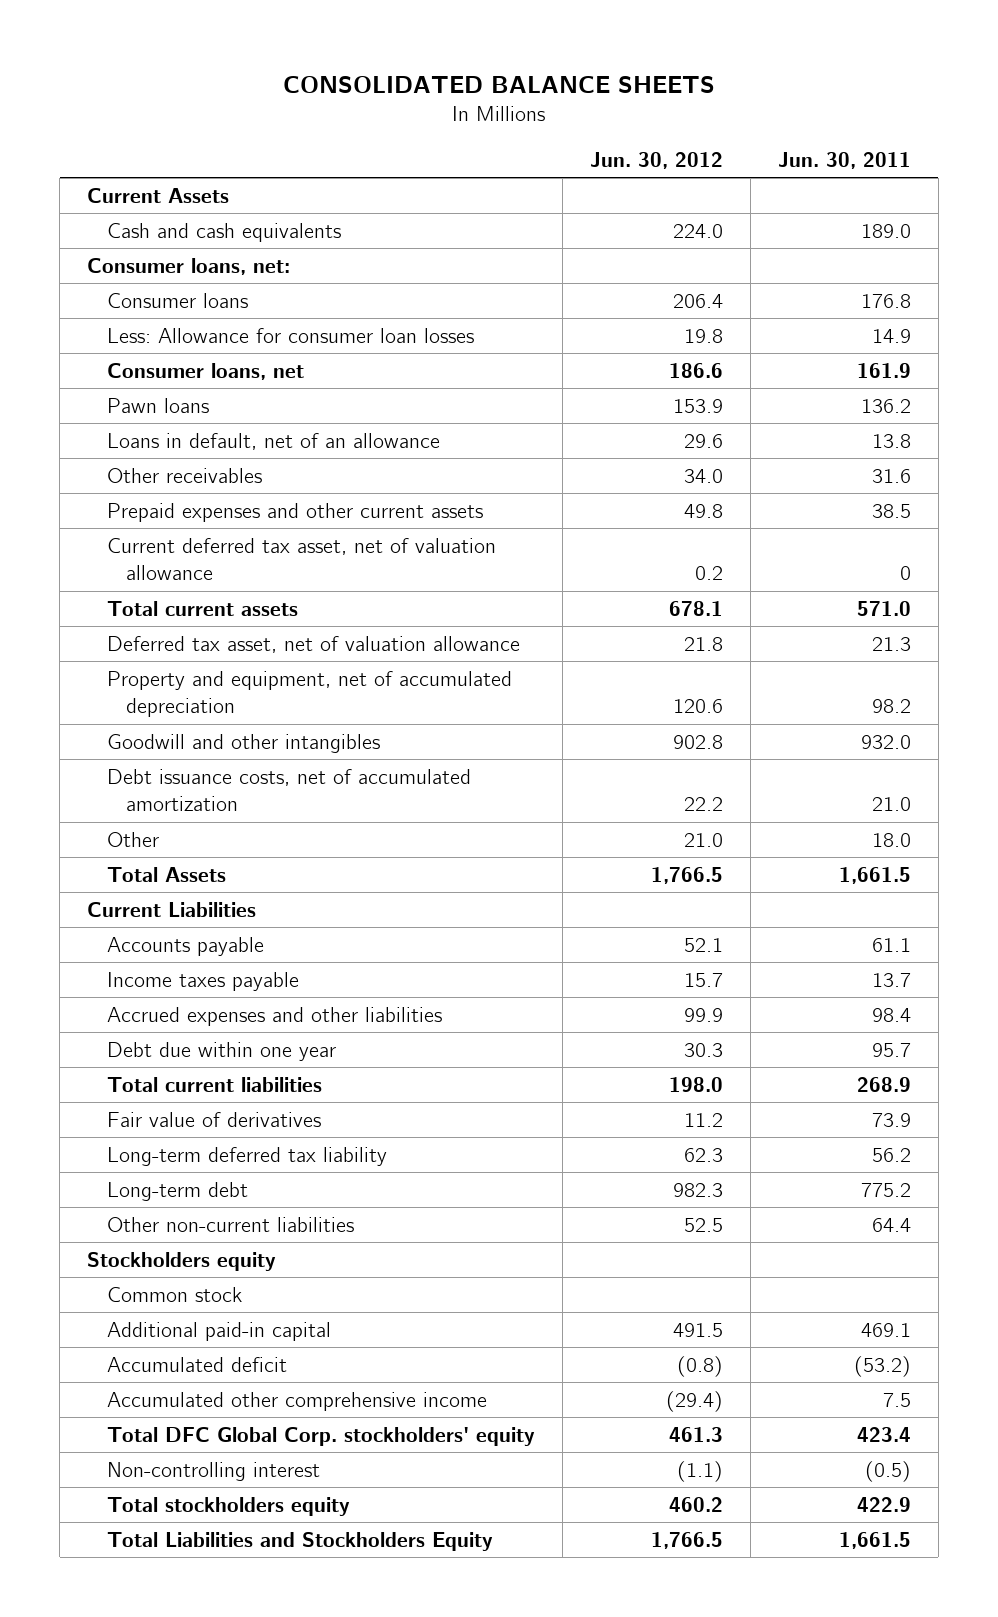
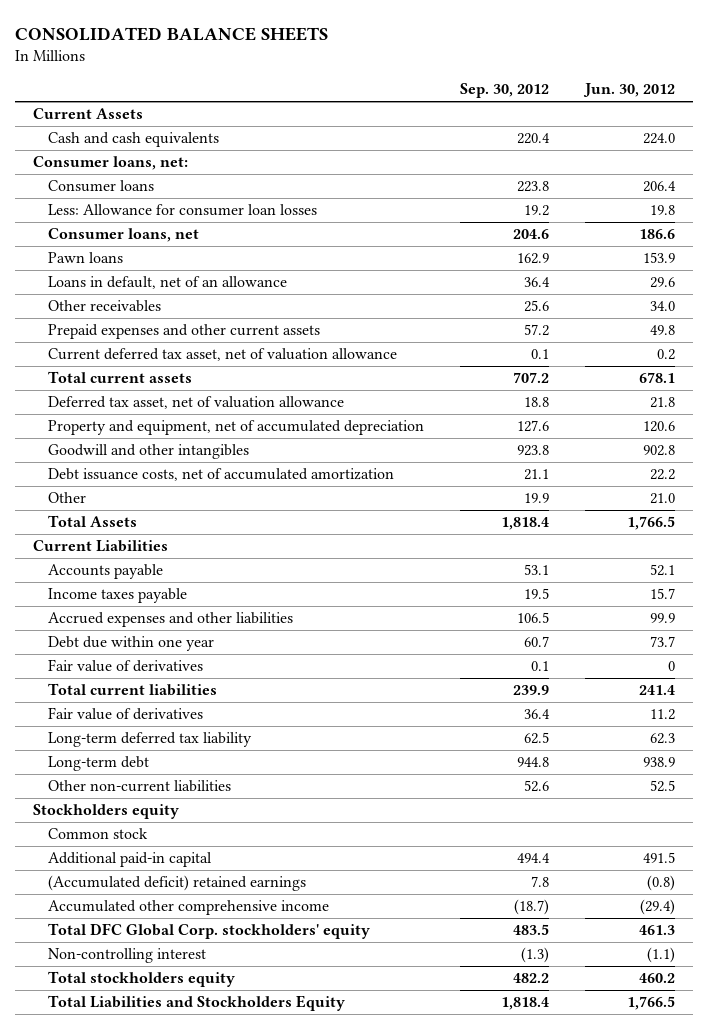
[777,151,911,169] Jun. 30, 2011 -> none
none -> [459,83,549,99] Sep. 30, 2012
[683,1042,723,1057] 30.3 -> [649,636,675,648] 73.7
none -> [48,659,204,673] Fair value of derivatives
[668,1076,723,1092] 198.0 -> [638,685,675,696] 241.4
[672,1182,723,1197] 982.3 -> [642,757,675,768] 938.9
[106,1356,287,1372] Accumulated deficit -> [48,875,307,892] (Accumulated deficit) retained earnings

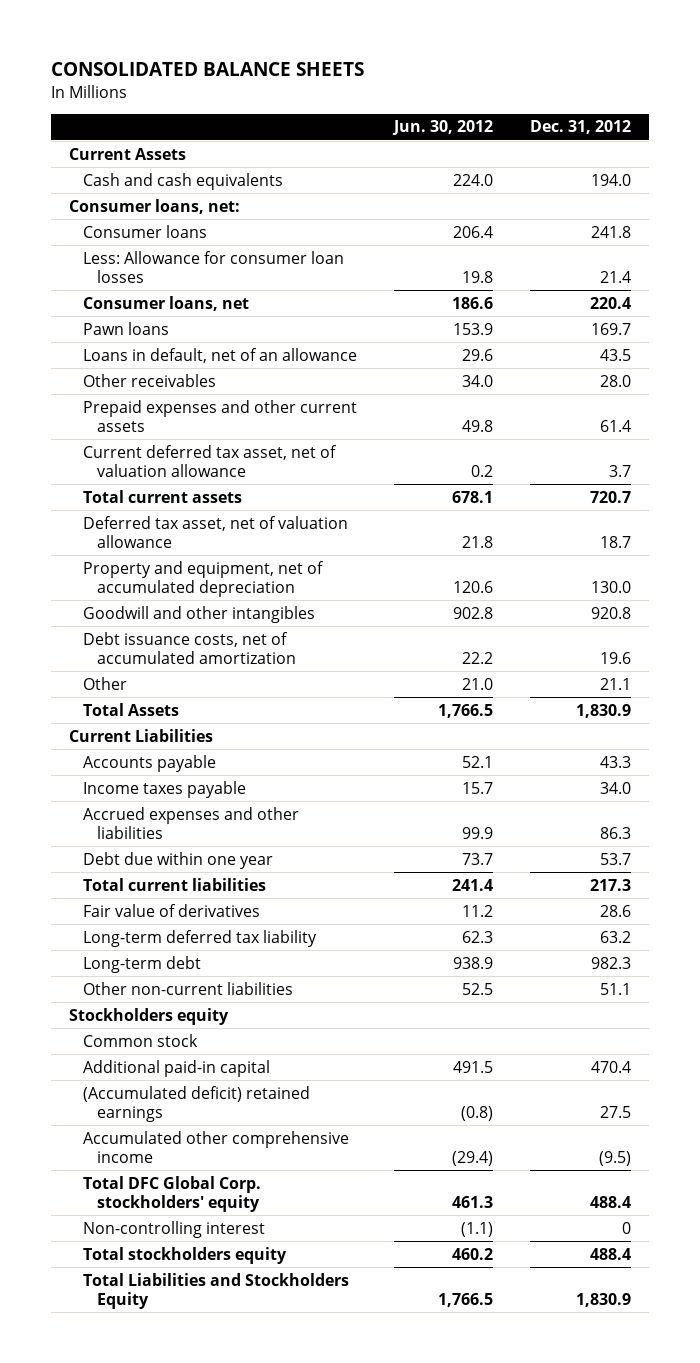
[459,83,549,99] Sep. 30, 2012 -> none
none -> [529,120,631,135] Dec. 31, 2012
[48,659,204,673] Fair value of derivatives -> none

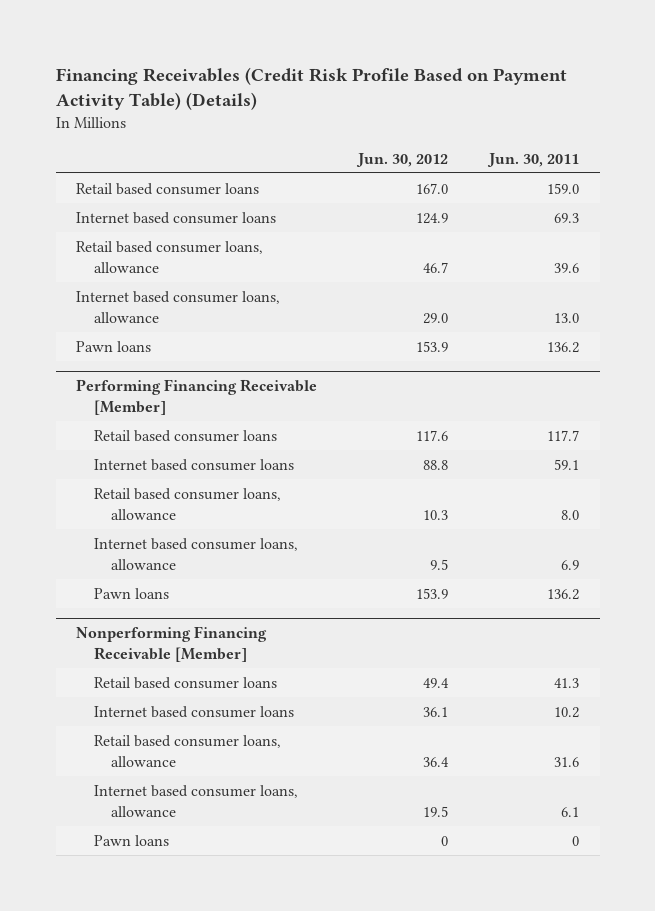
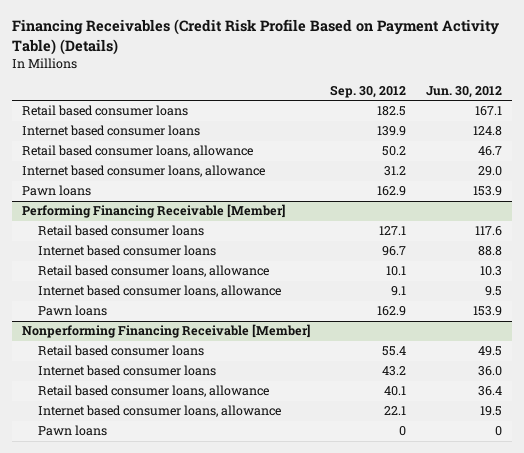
[487,152,580,167] Jun. 30, 2011 -> none
none -> [329,85,406,99] Sep. 30, 2012
[416,182,449,194] 167.0 -> [475,106,503,117] 167.1
[416,212,449,224] 124.9 -> [473,126,503,137] 124.8
[423,677,450,688] 49.4 -> [478,346,503,357] 49.5
[423,706,449,717] 36.1 -> [478,366,503,377] 36.0

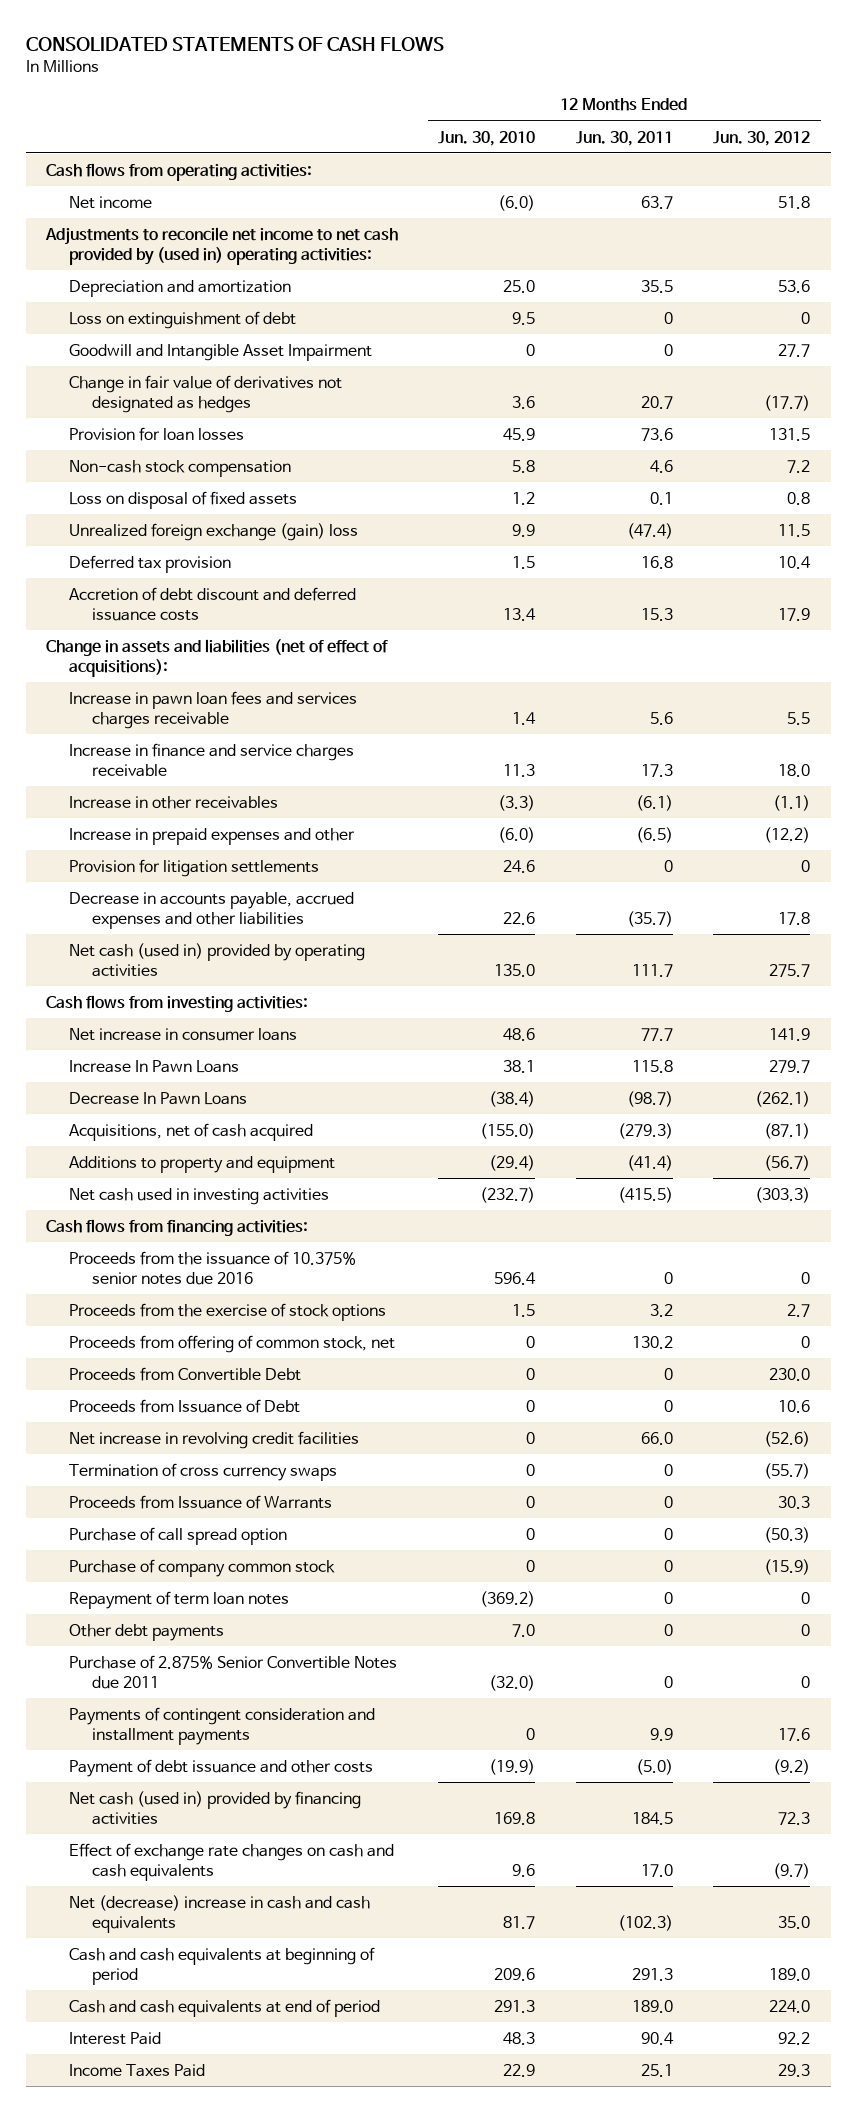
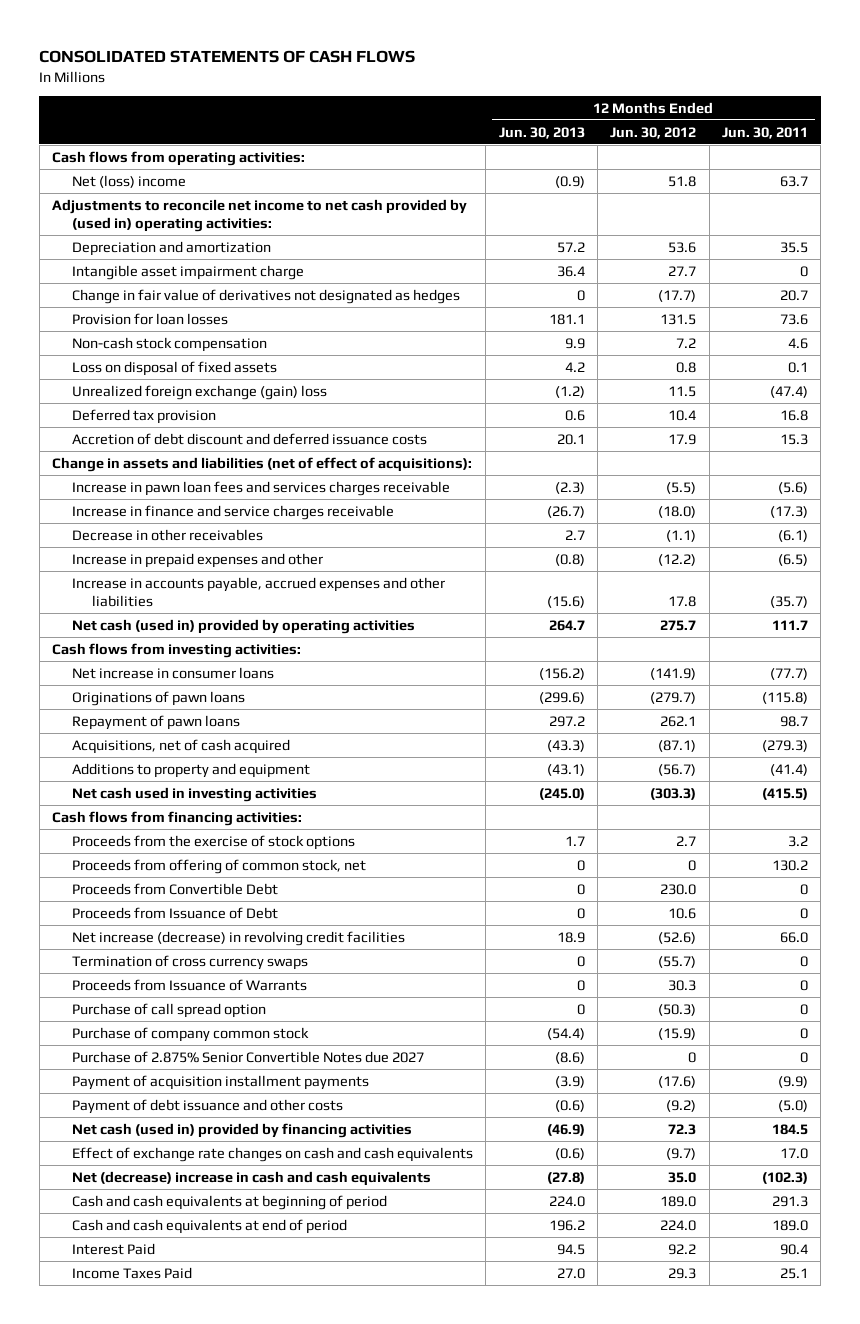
[438,130,536,146] Jun. 30, 2010 -> none
none -> [498,126,585,139] Jun. 30, 2013
[69,195,153,209] Net income -> [71,174,186,188] Net (loss) income
[69,310,297,329] Loss on extinguishment of debt -> none
[69,343,373,361] Goodwill and Intangible Asset Impairment -> [71,264,304,280] Intangible asset impairment charge
[649,711,673,725] 5.6 -> [778,481,809,494] (5.6)
[787,711,811,725] 5.5 -> [666,481,697,494] (5.5)
[640,763,673,777] 17.3 -> [770,505,809,518] (17.3)
[778,763,811,777] 18.0 -> [658,505,697,518] (18.0)
[69,795,279,809] Increase in other receivables -> [71,528,263,541] Decrease in other receivables
[69,858,320,877] Provision for litigation settlements -> none
[69,891,355,929] Decrease in accounts payable, accrued expenses and other liabilities -> [71,576,445,607] Increase in accounts payable, accrued expenses and other liabilities
[640,1027,673,1041] 77.7 -> [770,667,809,680] (77.7)
[769,1027,811,1041] 141.9 -> [650,667,697,680] (141.9)
[69,1059,240,1073] Increase In Pawn Loans -> [71,690,245,706] Originations of pawn loans
[631,1059,673,1073] 115.8 -> [762,691,809,704] (115.8)
[769,1059,811,1073] 279.7 -> [650,691,697,704] (279.7)
[69,1091,248,1105] Decrease In Pawn Loans -> [71,714,240,730] Repayment of pawn loans
[626,1090,673,1107] (98.7) -> [780,715,809,727] 98.7
[755,1090,811,1107] (262.1) -> [660,715,697,727] 262.1
[69,1250,357,1285] Proceeds from the issuance of 10.375% senior notes due 2016 -> none
[69,1430,360,1449] Net increase in revolving credit facilities -> [71,930,405,946] Net increase (decrease) in revolving credit facilities
[69,1590,290,1609] Repayment of term loan notes -> none
[69,1623,225,1641] Other debt payments -> none
[69,1654,398,1689] Purchase of 2.875% Senior Convertible Notes due 2011 -> [71,1050,424,1063] Purchase of 2.875% Senior Convertible Notes due 2027
[69,1706,376,1745] Payments of contingent consideration and installment payments -> [71,1074,369,1090] Payment of acquisition installment payments
[649,1727,673,1741] 9.9 -> [778,1075,809,1088] (9.9)
[778,1727,811,1741] 17.6 -> [658,1075,697,1088] (17.6)

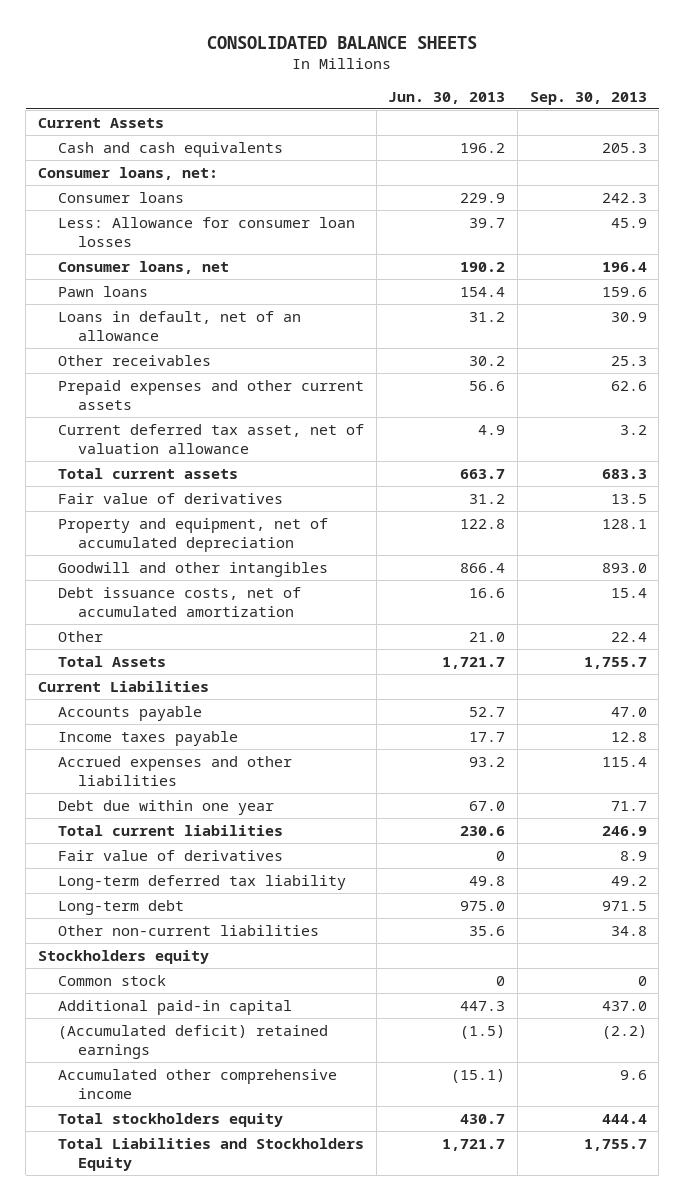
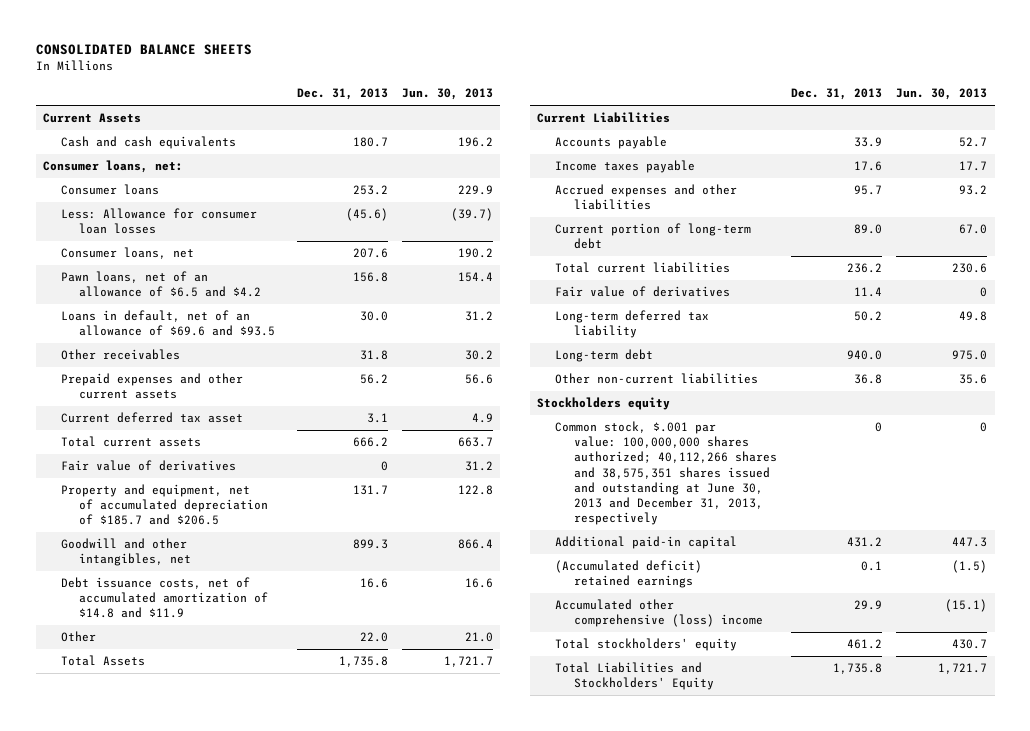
[529,91,647,105] Sep. 30, 2013 -> none
none -> [296,88,388,101] Dec. 31, 2013
[469,217,506,228] 39.7 -> [451,207,494,221] (39.7)
[57,285,148,297] Pawn loans -> [61,270,262,298] Pawn loans, net of an allowance of $6.5 and $4.2
[57,310,301,341] Loans in default, net of an allowance -> [61,309,276,337] Loans in default, net of an allowance of $69.6 and $93.5
[57,423,364,454] Current deferred tax asset, net of valuation allowance -> [61,411,244,423] Current deferred tax asset
[57,517,328,552] Property and equipment, net of accumulated depreciation -> [61,483,269,526] Property and equipment, net of accumulated depreciation of $185.7 and $206.5
[57,561,328,577] Goodwill and other intangibles -> [61,537,192,567] Goodwill and other intangibles, net
[57,586,301,617] Debt issuance costs, net of accumulated amortization -> [61,576,269,619] Debt issuance costs, net of accumulated amortization of $14.8 and $11.9
[57,799,274,815] Debt due within one year -> [555,222,752,250] Current portion of long-term debt
[57,974,166,986] Common stock -> [555,420,777,526] Common stock, $.001 par value: 100,000,000 shares authorized; 40,112,266 shares and 38,575,351 shares issued and outstanding at June 30, 2013 and December 31, 2013, respectively
[57,1068,337,1099] Accumulated other comprehensive income -> [555,598,763,628] Accumulated other comprehensive (loss) income
[57,1112,283,1127] Total stockholders equity -> [555,637,738,651] Total stockholders' equity
[57,1137,364,1171] Total Liabilities and Stockholders Equity -> [555,661,714,691] Total Liabilities and Stockholders' Equity

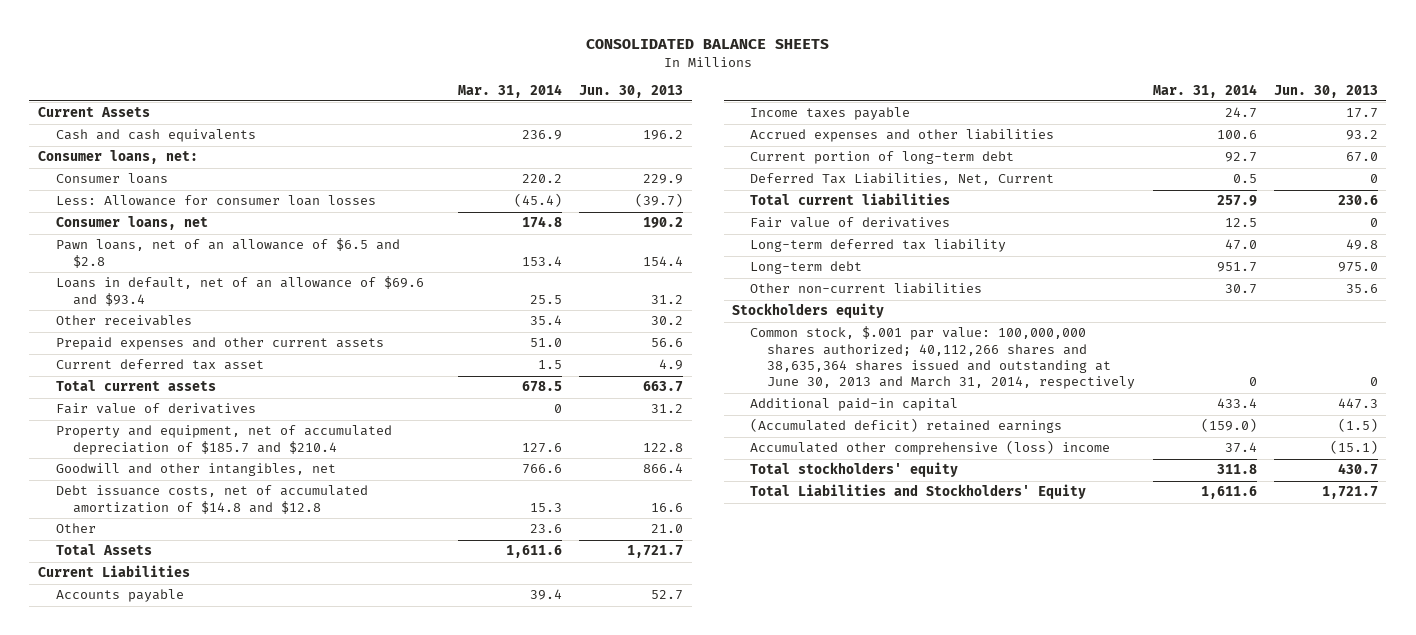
[296,88,388,101] Dec. 31, 2013 -> none
none -> [458,83,563,98] Mar. 31, 2014
[61,270,262,298] Pawn loans, net of an allowance of $6.5 and $4.2 -> [55,238,400,268] Pawn loans, net of an allowance of $6.5 and $2.8
[61,309,276,337] Loans in default, net of an allowance of $69.6 and $93.5 -> [55,276,424,306] Loans in default, net of an allowance of $69.6 and $93.4
[61,483,269,526] Property and equipment, net of accumulated depreciation of $185.7 and $206.5 -> [55,425,392,455] Property and equipment, net of accumulated depreciation of $185.7 and $210.4
[61,576,269,619] Debt issuance costs, net of accumulated amortization of $14.8 and $11.9 -> [55,485,368,514] Debt issuance costs, net of accumulated amortization of $14.8 and $12.8
none -> [749,173,1054,186] Deferred Tax Liabilities, Net, Current
[555,420,777,526] Common stock, $.001 par value: 100,000,000 shares authorized; 40,112,266 shares and 38,575,351 shares issued and outstanding at June 30, 2013 and December 31, 2013, respectively -> [749,326,1136,390] Common stock, $.001 par value: 100,000,000 shares authorized; 40,112,266 shares and 38,635,364 shares issued and outstanding at June 30, 2013 and March 31, 2014, respectively

